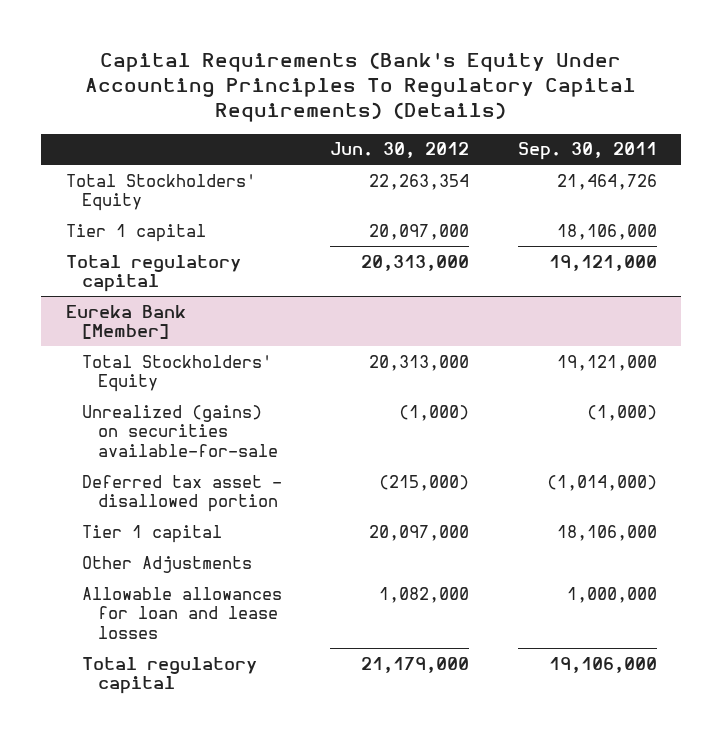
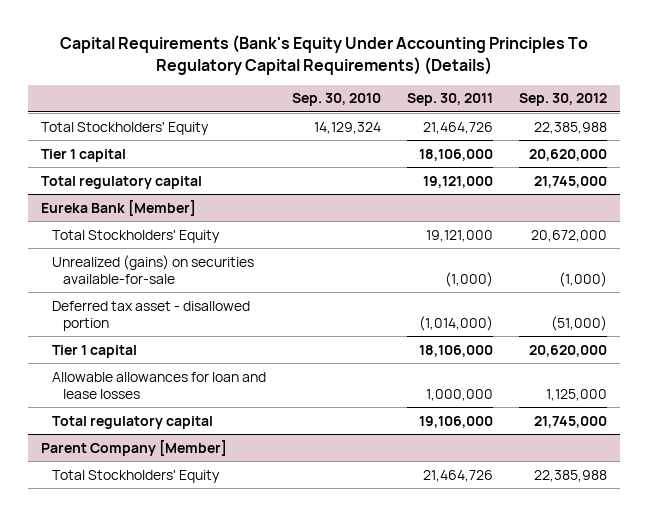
[330,142,470,159] Jun. 30, 2012 -> none
none -> [291,93,381,107] Sep. 30, 2010
none -> [518,93,607,107] Sep. 30, 2012
[81,555,252,573] Other Adjustments -> none
none -> [41,439,228,456] Parent Company [Member]
none -> [51,469,220,483] Total Stockholders' Equity

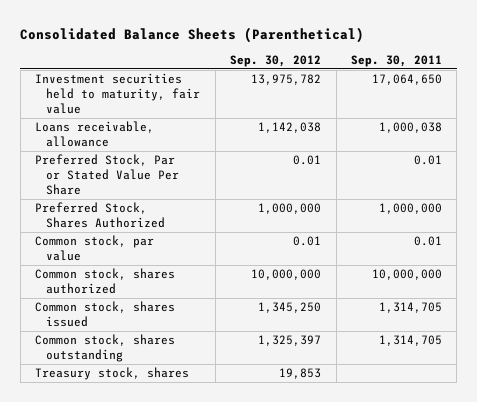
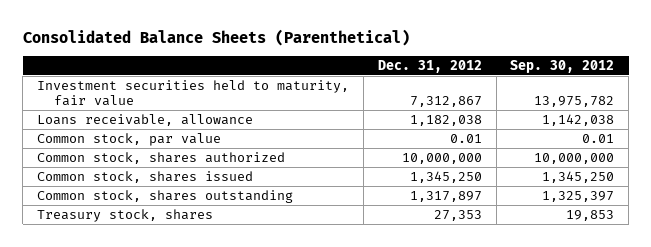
[350,54,442,67] Sep. 30, 2011 -> none
none -> [377,60,482,74] Dec. 31, 2012
[35,154,180,196] Preferred Stock, Par or Stated Value Per Share -> none
[35,202,166,229] Preferred Stock, Shares Authorized -> none

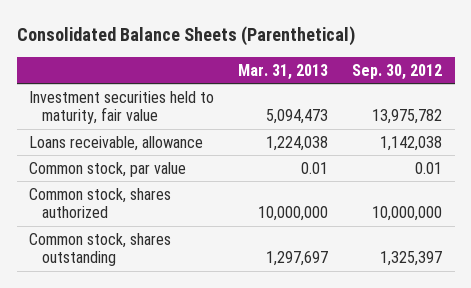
[377,60,482,74] Dec. 31, 2012 -> none
none -> [238,63,329,80] Mar. 31, 2013
[36,171,253,184] Common stock, shares issued -> none
[36,209,213,223] Treasury stock, shares -> none

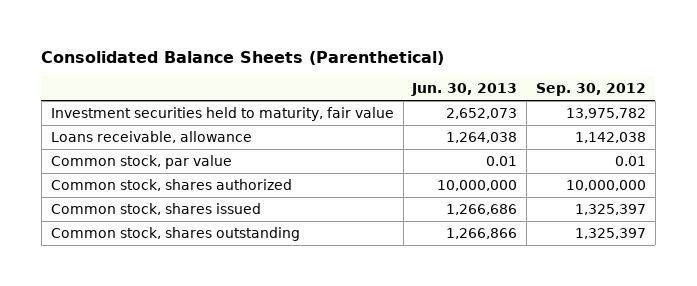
[238,63,329,80] Mar. 31, 2013 -> none
none -> [411,83,518,97] Jun. 30, 2013
none -> [50,203,261,216] Common stock, shares issued

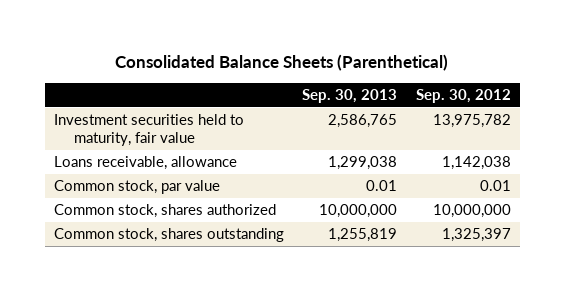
[411,83,518,97] Jun. 30, 2013 -> none
none -> [302,88,398,103] Sep. 30, 2013
[50,203,261,216] Common stock, shares issued -> none

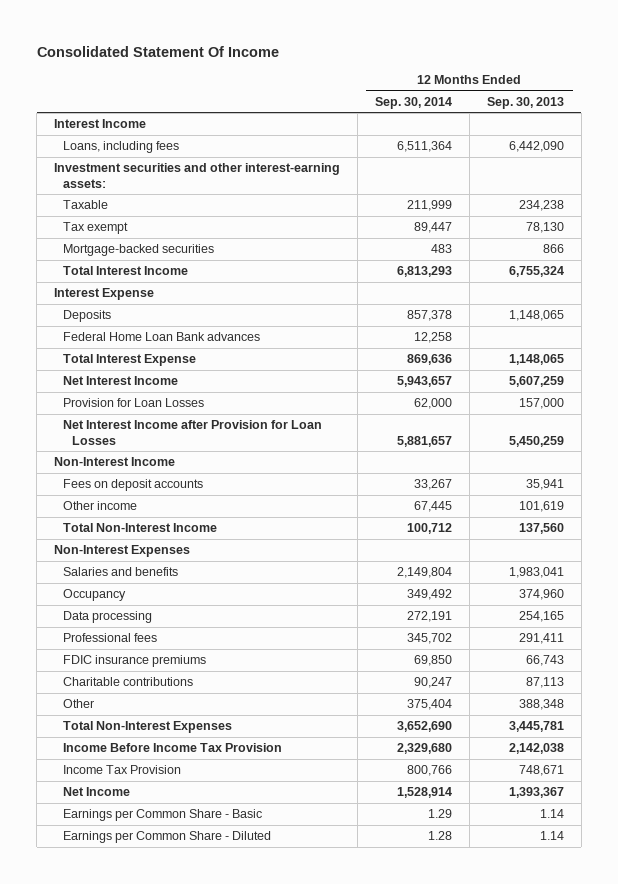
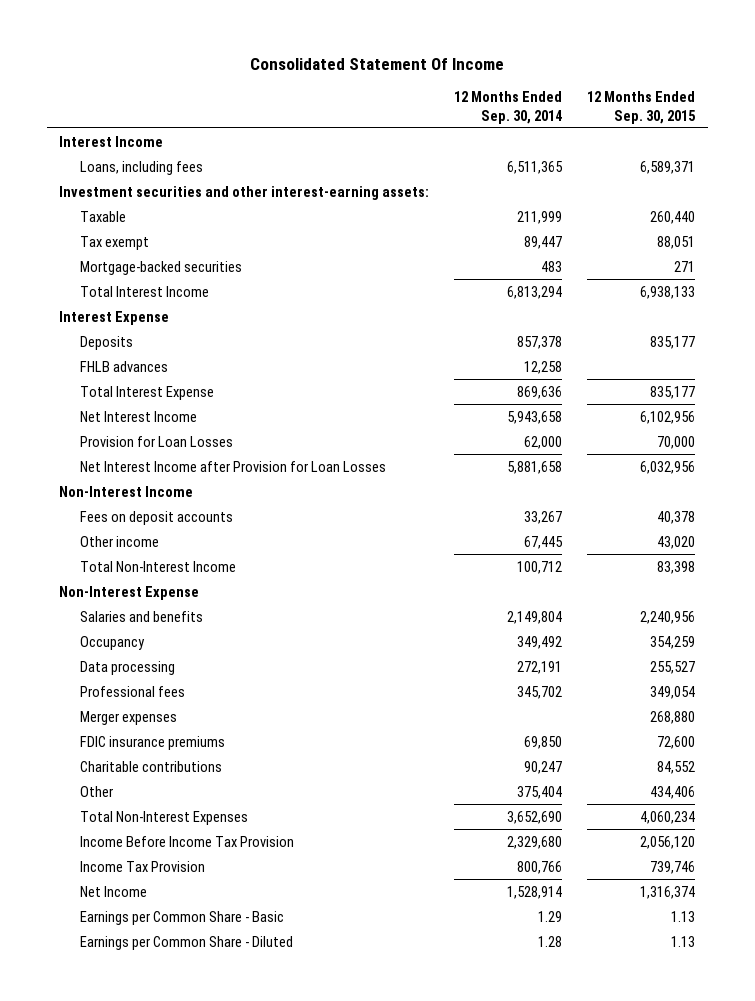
[486,96,564,109] Sep. 30, 2013 -> none
none -> [587,91,697,124] 12 Months Ended Sep. 30, 2015
[397,141,453,153] 6,511,364 -> [507,160,564,174] 6,511,365
[397,266,453,278] 6,813,293 -> [507,285,563,299] 6,813,294
[63,332,261,342] Federal Home Loan Bank advances -> [80,360,169,372] FHLB advances
[397,376,453,388] 5,943,657 -> [507,410,563,424] 5,943,658
[397,436,453,448] 5,881,657 -> [507,460,563,474] 5,881,658
[54,545,191,558] Non-Interest Expenses -> [59,585,200,600] Non-Interest Expense
none -> [80,710,178,725] Merger expenses

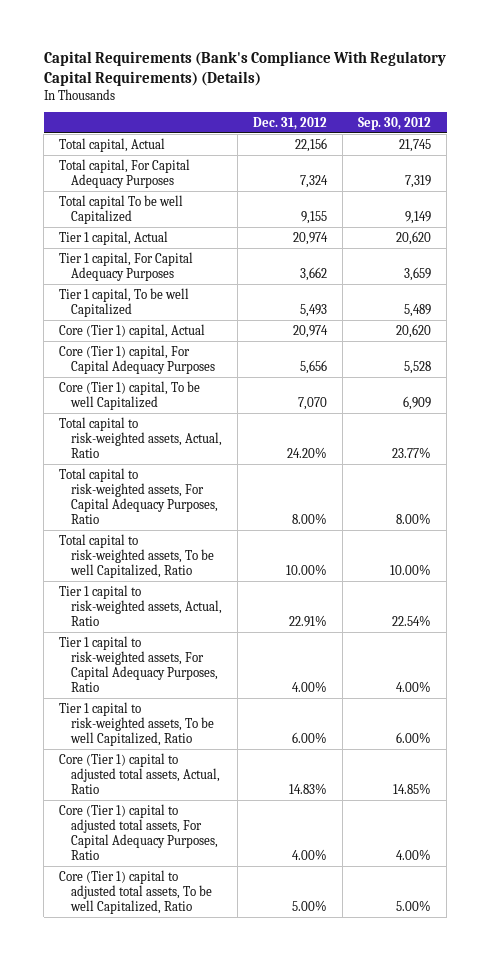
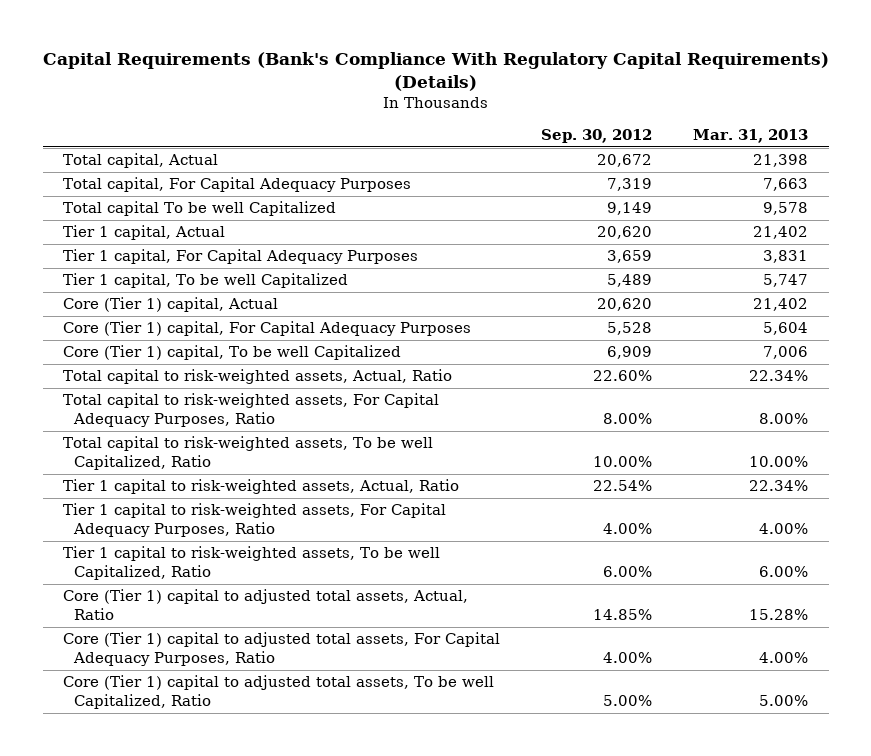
[253,116,328,130] Dec. 31, 2012 -> none
none -> [693,129,809,144] Mar. 31, 2013
[399,138,432,152] 21,745 -> [597,154,653,168] 20,672
[392,446,432,458] 23.77% -> [593,370,653,382] 22.60%

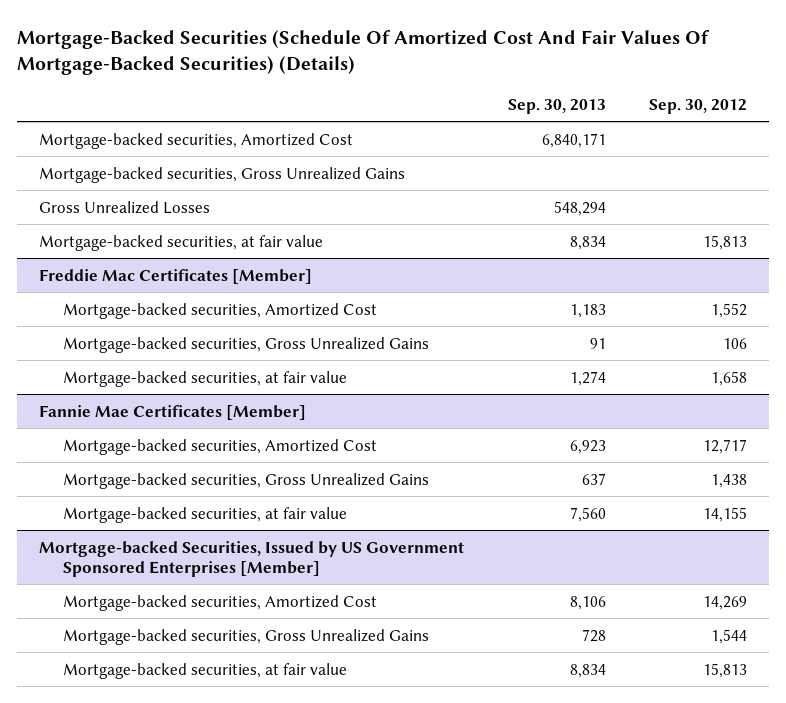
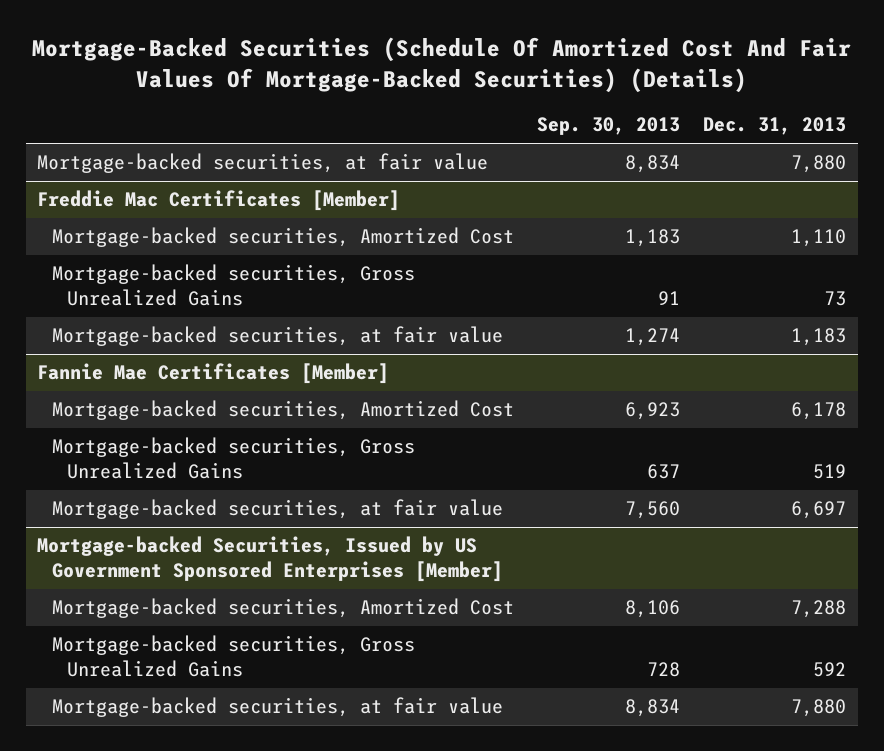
[649,98,748,114] Sep. 30, 2012 -> none
none -> [703,117,847,136] Dec. 31, 2013
[39,132,354,149] Mortgage-backed securities, Amortized Cost -> none
[39,166,406,183] Mortgage-backed securities, Gross Unrealized Gains -> none
[39,200,211,214] Gross Unrealized Losses -> none

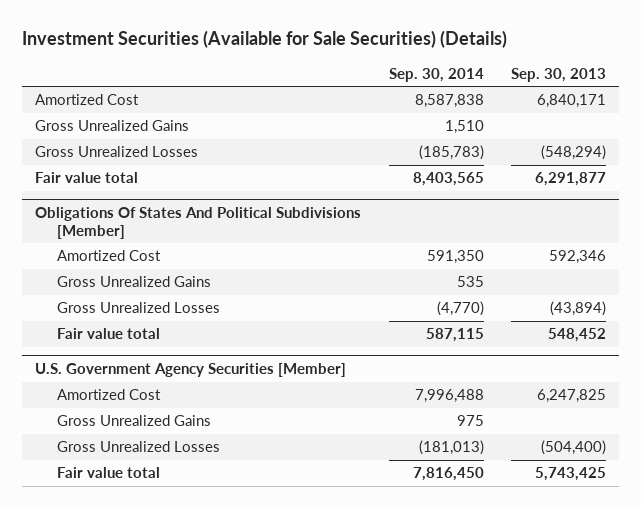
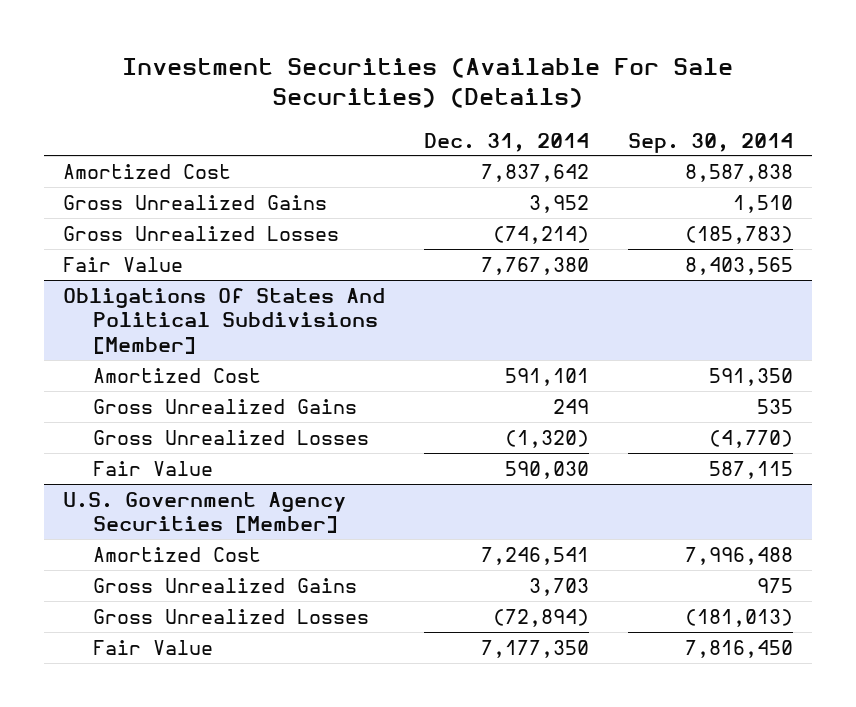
[21,30,507,49] Investment Securities (Available for Sale Securities) (Details) -> [122,57,734,109] Investment Securities (Available For Sale Securities) (Details)
[510,67,606,82] Sep. 30, 2013 -> none
none -> [424,132,590,152] Dec. 31, 2014
[35,172,139,184] Fair value total -> [63,256,184,272] Fair Value
[57,328,161,340] Fair value total -> [93,460,214,476] Fair Value
[57,467,161,479] Fair value total -> [93,639,214,655] Fair Value

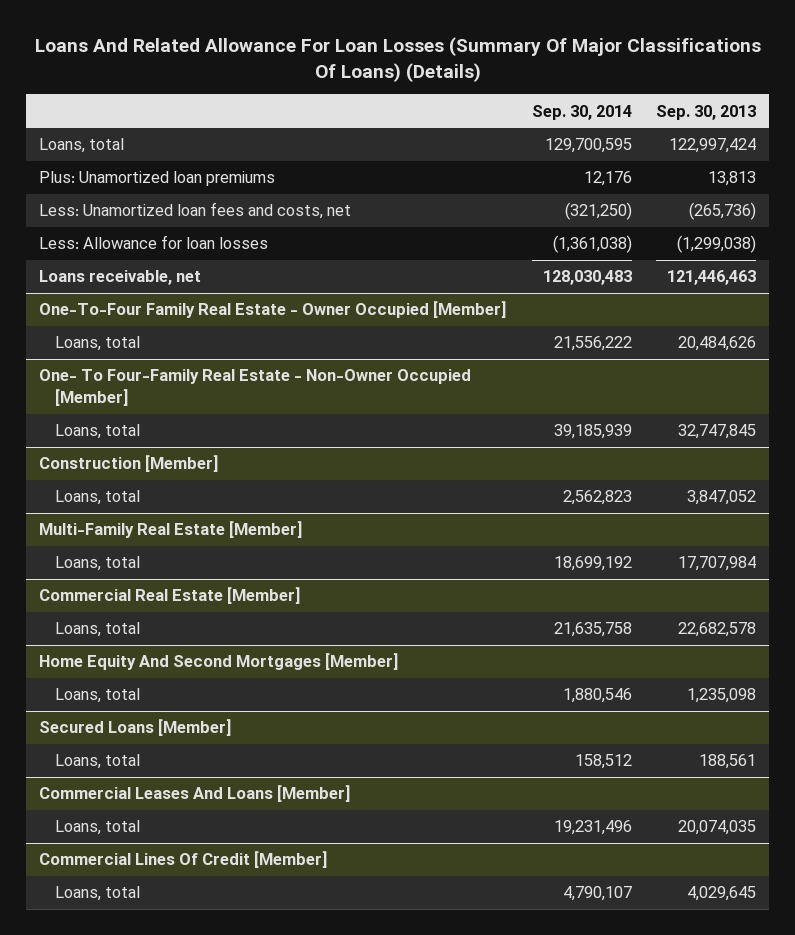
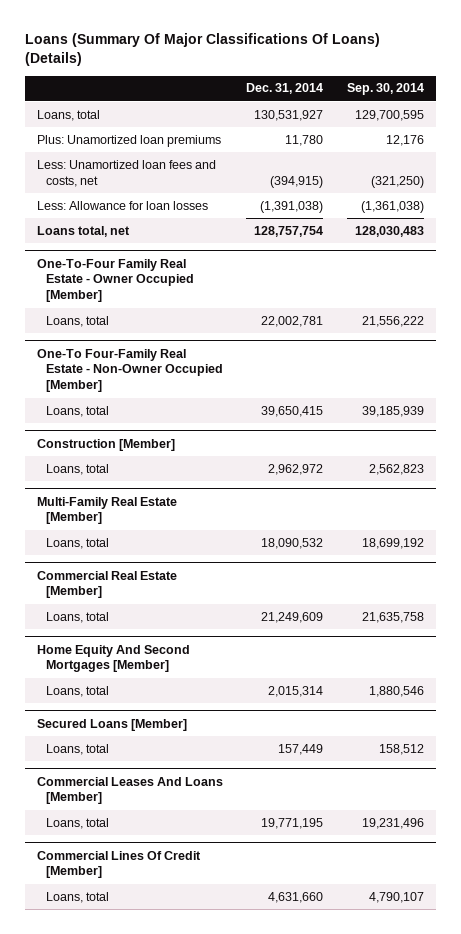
[34,36,761,82] Loans And Related Allowance For Loan Losses (Summary Of Major Classifications Of Loans) (Details) -> [24,32,380,67] Loans (Summary Of Major Classifications Of Loans) (Details)
[656,104,757,120] Sep. 30, 2013 -> none
none -> [246,83,324,95] Dec. 31, 2014
[38,270,201,286] Loans receivable, net -> [36,225,130,237] Loans total, net
[38,369,471,406] One- To Four-Family Real Estate - Non-Owner Occupied [Member] -> [36,348,223,393] One-To Four-Family Real Estate - Non-Owner Occupied [Member]

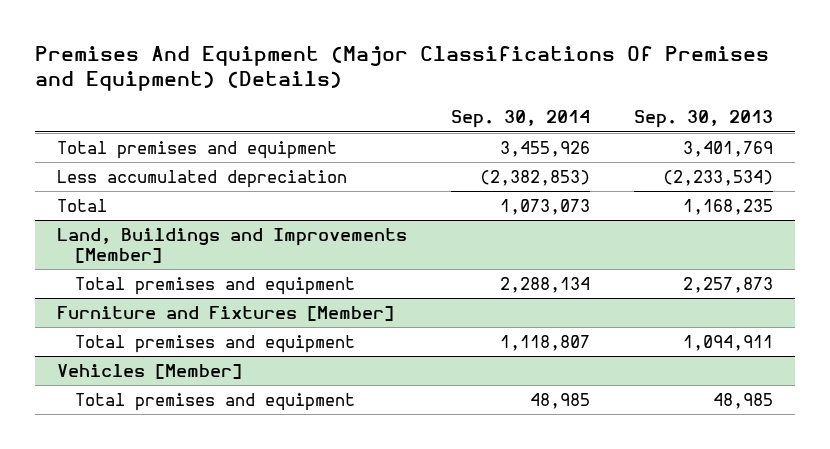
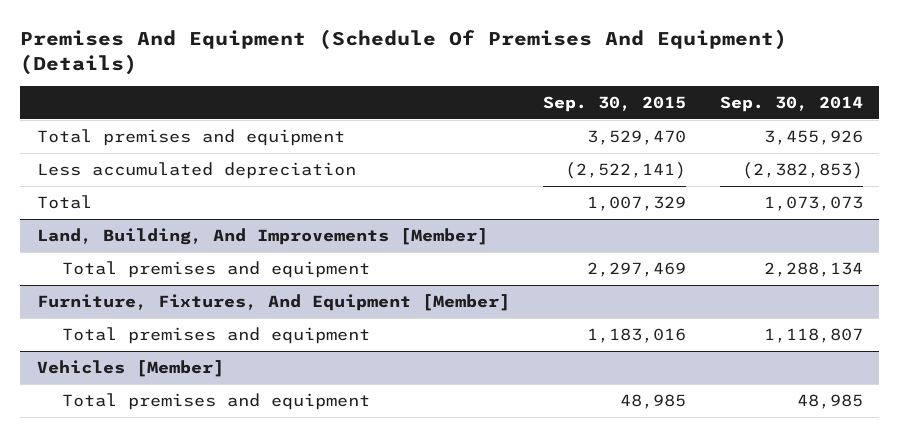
[35,45,770,92] Premises And Equipment (Major Classifications Of Premises and Equipment) (Details) -> [20,29,788,76] Premises And Equipment (Schedule Of Premises And Equipment) (Details)
[633,110,773,129] Sep. 30, 2013 -> none
none -> [543,96,687,113] Sep. 30, 2015
[57,227,408,263] Land, Buildings and Improvements [Member] -> [36,227,488,245] Land, Building, And Improvements [Member]
[57,305,395,321] Furniture and Fixtures [Member] -> [36,293,510,311] Furniture, Fixtures, And Equipment [Member]

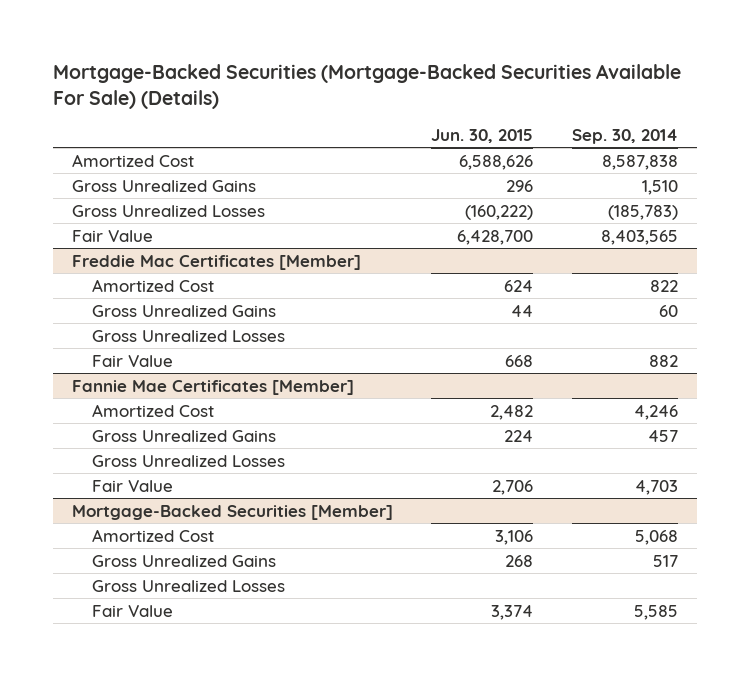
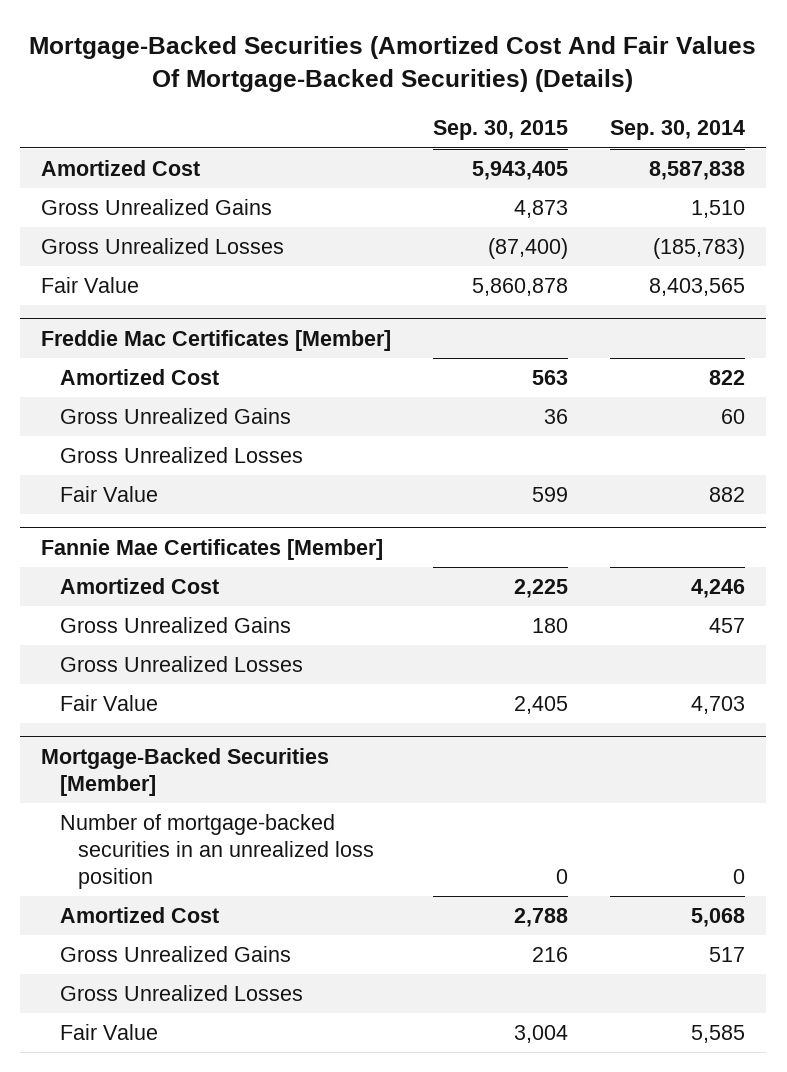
[52,64,681,110] Mortgage-Backed Securities (Mortgage-Backed Securities Available For Sale) (Details) -> [29,35,757,92] Mortgage-Backed Securities (Amortized Cost And Fair Values Of Mortgage-Backed Securities) (Details)
[431,128,534,143] Jun. 30, 2015 -> none
none -> [433,120,569,141] Sep. 30, 2015
none -> [59,814,375,890] Number of mortgage-backed securities in an unrealized loss position

